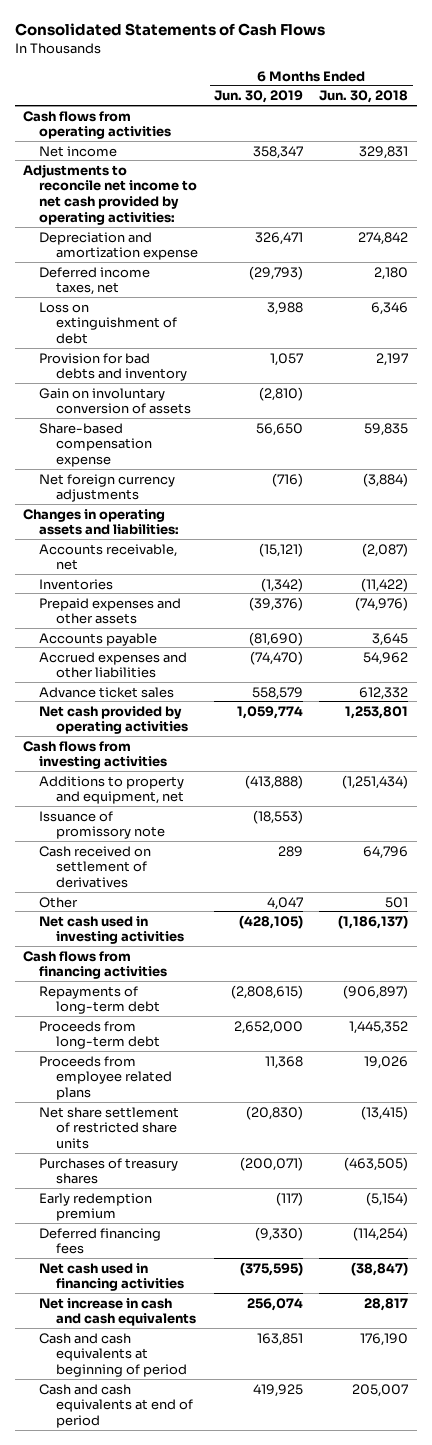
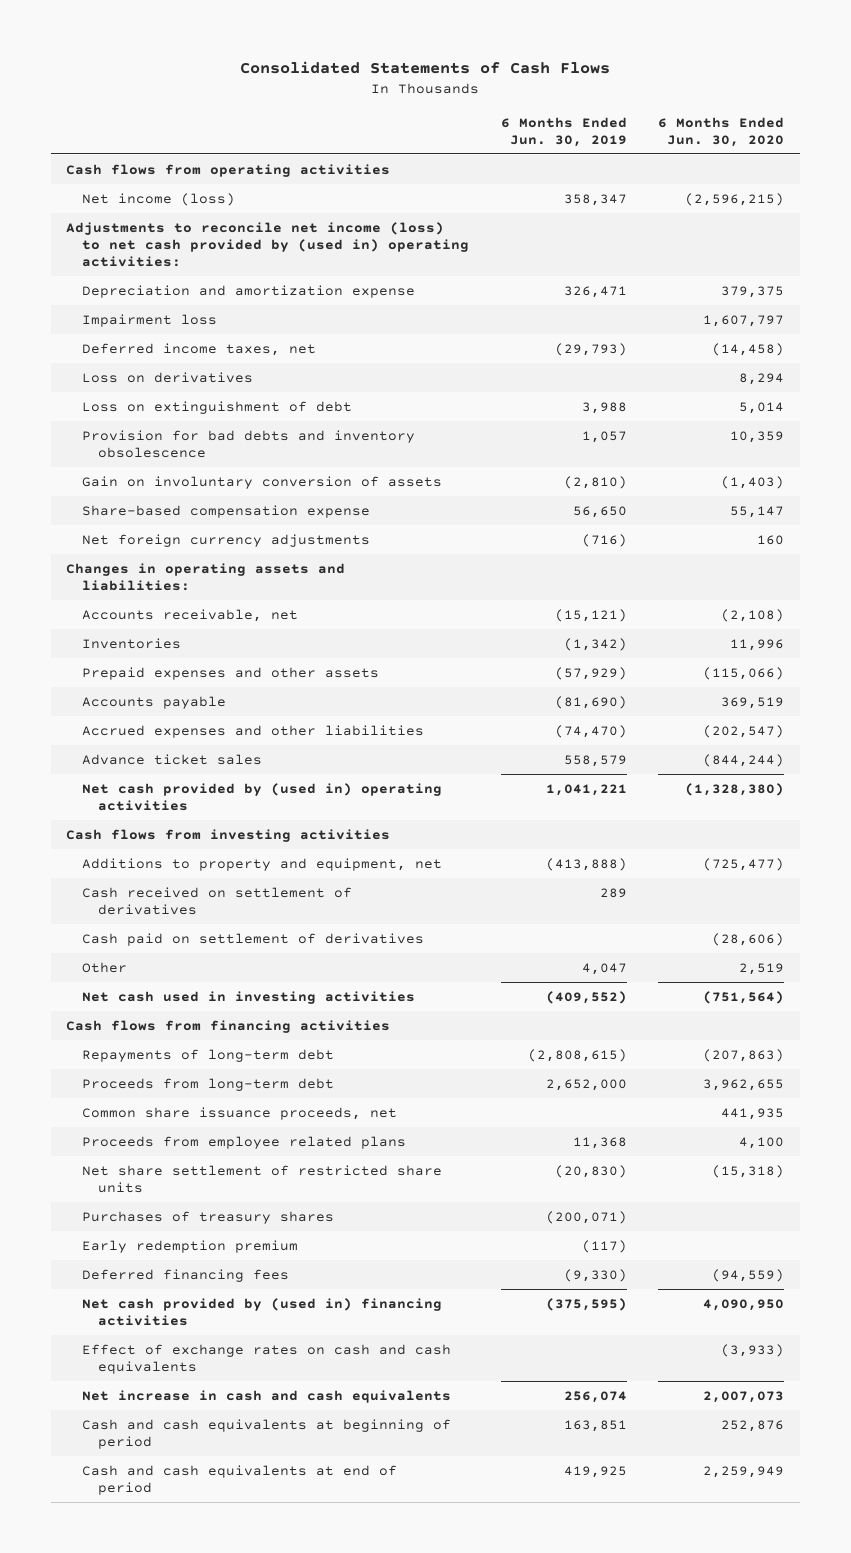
[319,90,409,104] Jun. 30, 2018 -> none
none -> [658,116,785,147] 6 Months Ended Jun. 30, 2020
[39,145,118,157] Net income -> [82,192,236,206] Net income (loss)
[23,163,198,225] Adjustments to reconcile net income to net cash provided by operating activities: -> [66,221,470,267] Adjustments to reconcile net income (loss) to net cash provided by (used in) operating activities:
none -> [82,313,218,327] Impairment loss
none -> [82,371,254,383] Loss on derivatives
[39,352,187,382] Provision for bad debts and inventory -> [82,429,416,458] Provision for bad debts and inventory obsolescence
[248,596,303,611] (39,376) -> [554,666,627,680] (57,929)
[39,705,188,735] Net cash provided by operating activities -> [82,782,443,811] Net cash provided by (used in) operating activities
[236,705,303,719] 1,059,774 -> [545,783,627,796] 1,041,221
[39,810,165,840] Issuance of promissory note -> none
none -> [82,932,425,946] Cash paid on settlement of derivatives
[238,914,303,929] (428,105) -> [545,990,627,1004] (409,552)
none -> [82,1106,398,1120] Common share issuance proceeds, net
[39,1262,184,1292] Net cash used in financing activities -> [82,1297,443,1326] Net cash provided by (used in) financing activities
none -> [82,1343,452,1374] Effect of exchange rates on cash and cash equivalents

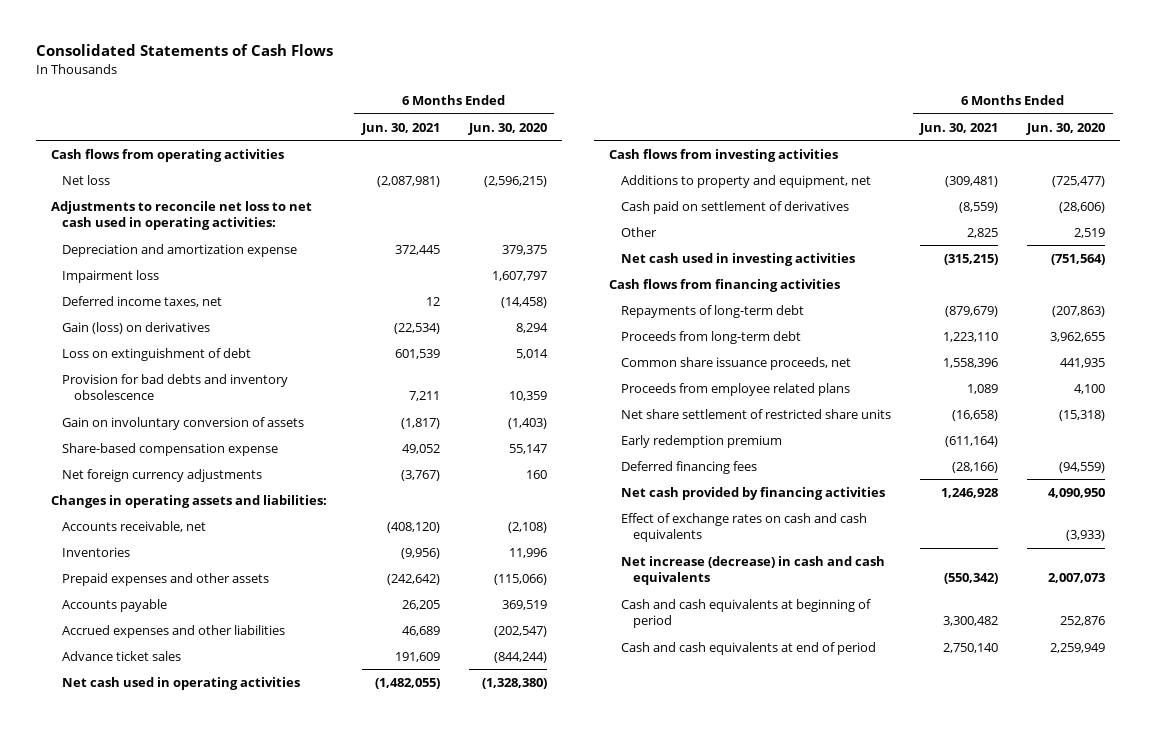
[500,116,627,147] 6 Months Ended Jun. 30, 2019 -> none
none -> [360,122,440,135] Jun. 30, 2021
[82,192,236,206] Net income (loss) -> [62,174,111,185] Net loss
[66,221,470,267] Adjustments to reconcile net income (loss) to net cash provided by (used in) operating activities: -> [50,200,312,231] Adjustments to reconcile net loss to net cash used in operating activities:
[82,371,254,383] Loss on derivatives -> [62,321,211,334] Gain (loss) on derivatives
[82,782,443,811] Net cash provided by (used in) operating activities -> [62,676,301,690] Net cash used in operating activities
[82,886,353,915] Cash received on settlement of derivatives -> none
[82,1210,335,1224] Purchases of treasury shares -> none
[82,1297,443,1326] Net cash provided by (used in) financing activities -> [620,486,885,500] Net cash provided by financing activities
[82,1389,452,1403] Net increase in cash and cash equivalents -> [620,555,885,586] Net increase (decrease) in cash and cash equivalents

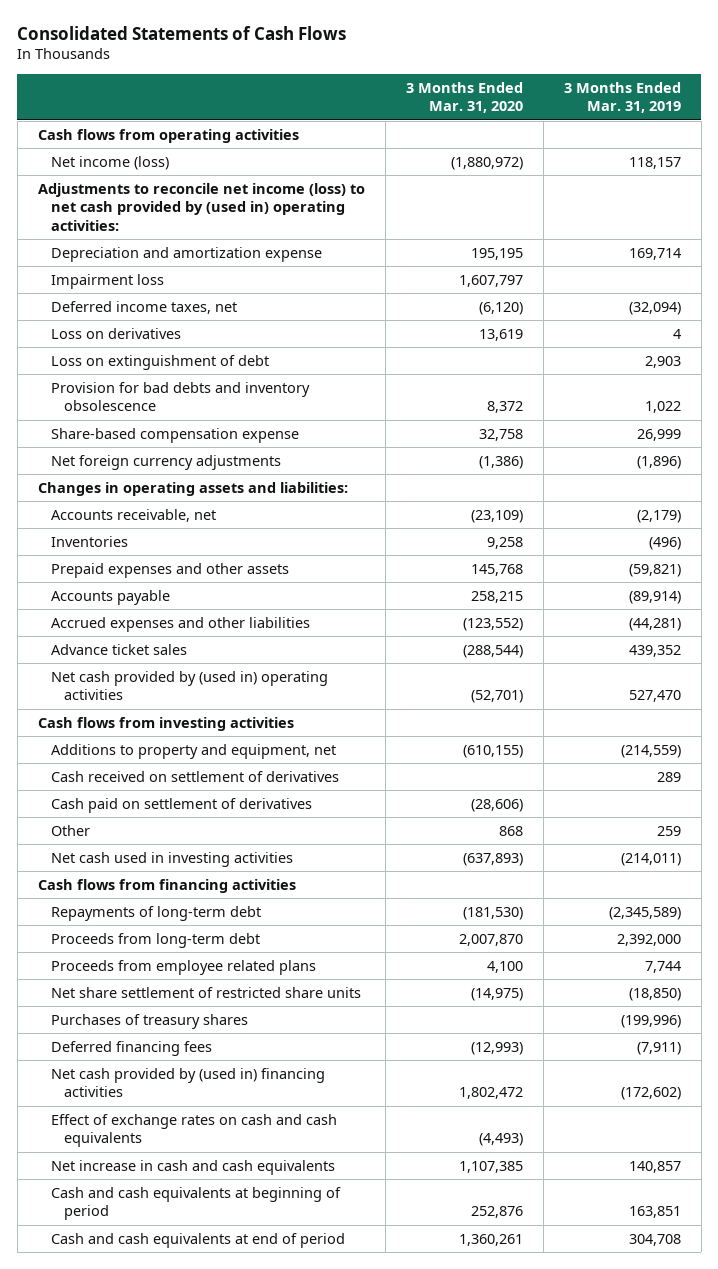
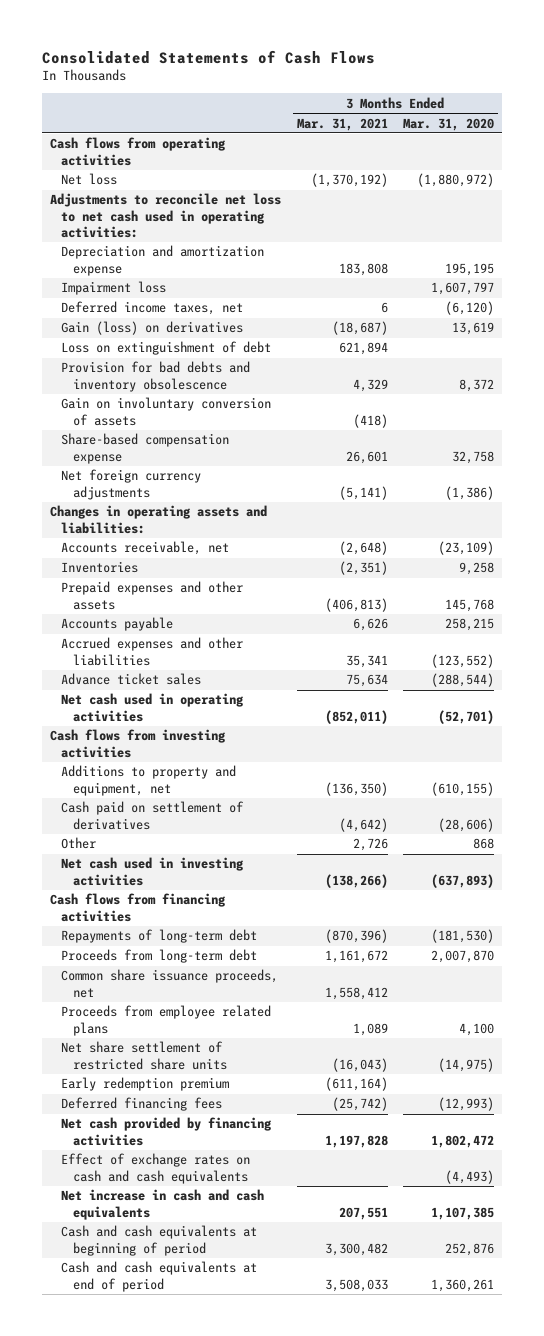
[563,81,681,114] 3 Months Ended Mar. 31, 2019 -> none
none -> [296,117,388,131] Mar. 31, 2021
[50,155,169,170] Net income (loss) -> [61,173,118,186] Net loss
[37,182,365,231] Adjustments to reconcile net income (loss) to net cash provided by (used in) operating activities: -> [50,193,282,238] Adjustments to reconcile net loss to net cash used in operating activities:
[50,327,181,339] Loss on derivatives -> [61,321,244,336] Gain (loss) on derivatives
none -> [61,397,272,426] Gain on involuntary conversion of assets
[50,670,328,701] Net cash provided by (used in) operating activities -> [61,693,245,722] Net cash used in operating activities
[50,770,339,782] Cash received on settlement of derivatives -> none
none -> [61,969,279,998] Common share issuance proceeds, net
[50,1013,248,1029] Purchases of treasury shares -> none
none -> [61,1077,230,1092] Early redemption premium
[50,1067,325,1098] Net cash provided by (used in) financing activities -> [61,1117,273,1146] Net cash provided by financing activities

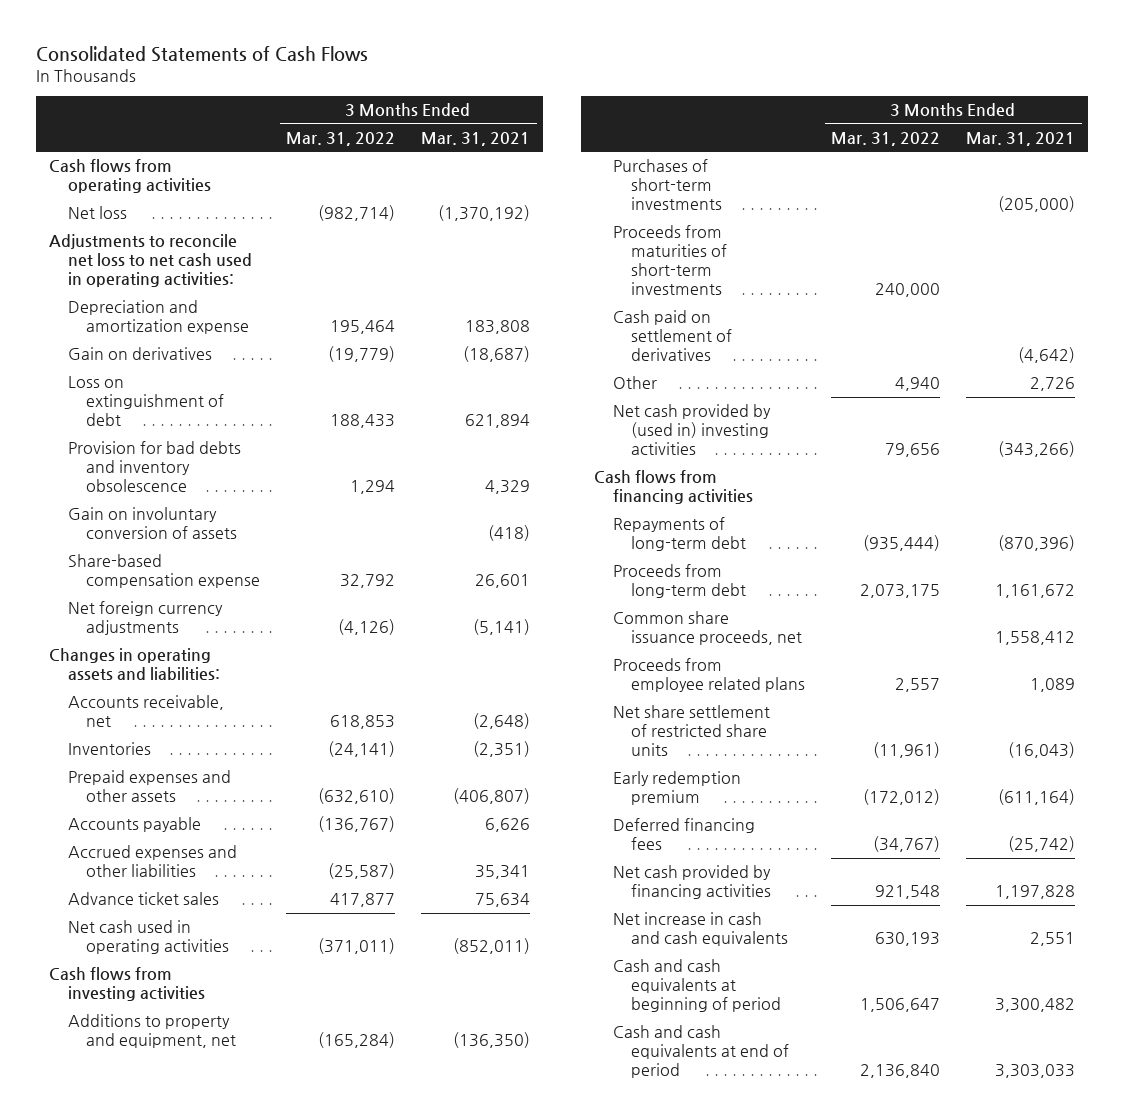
[403,117,495,131] Mar. 31, 2020 -> none
none -> [286,131,396,146] Mar. 31, 2022
[61,281,167,296] Impairment loss -> none
[61,301,244,316] Deferred income taxes, net -> none
[61,321,244,336] Gain (loss) on derivatives -> [67,347,212,361] Gain on derivatives
[324,597,388,612] (406,813) -> [453,788,531,805] (406,807)
none -> [612,159,723,211] Purchases of short-term investments
none -> [612,225,728,296] Proceeds from maturities of short-term investments
[61,857,245,886] Net cash used in investing activities -> [612,404,771,456] Net cash provided by (used in) investing activities
[324,873,388,888] (138,266) -> [998,441,1076,458] (343,266)
[61,1153,251,1184] Effect of exchange rates on cash and cash equivalents -> none
[338,1206,388,1220] 207,551 -> [1030,932,1076,947] 2,551
[324,1278,388,1292] 3,508,033 -> [995,1064,1076,1079] 3,303,033

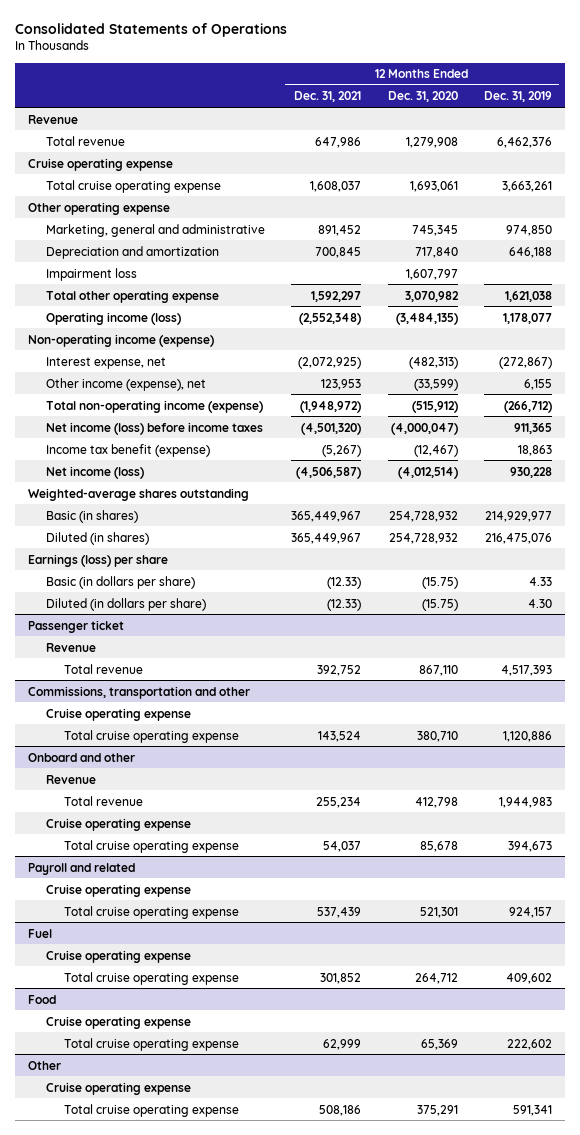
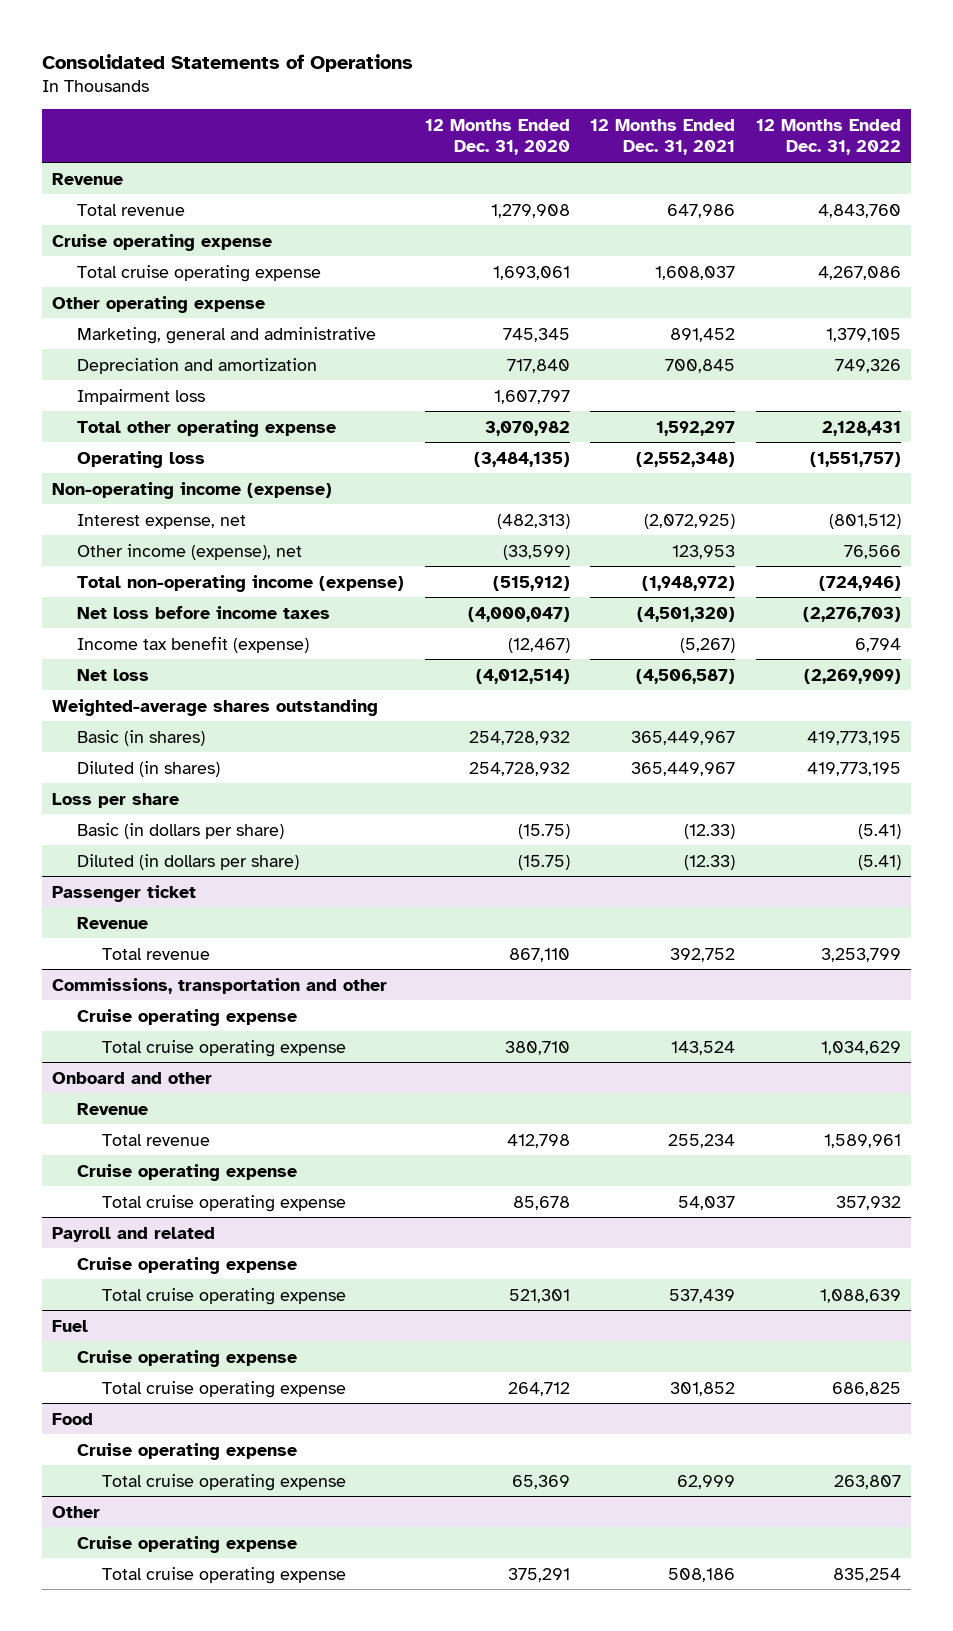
[484,91,553,103] Dec. 31, 2019 -> none
none -> [755,118,901,156] 12 Months Ended Dec. 31, 2022
[46,311,182,325] Operating income (loss) -> [77,450,206,468] Operating loss
[46,421,264,435] Net income (loss) before income taxes -> [77,605,331,619] Net loss before income taxes
[46,465,145,479] Net income (loss) -> [77,668,150,681] Net loss
[28,553,169,567] Earnings (loss) per share -> [52,792,180,808] Loss per share

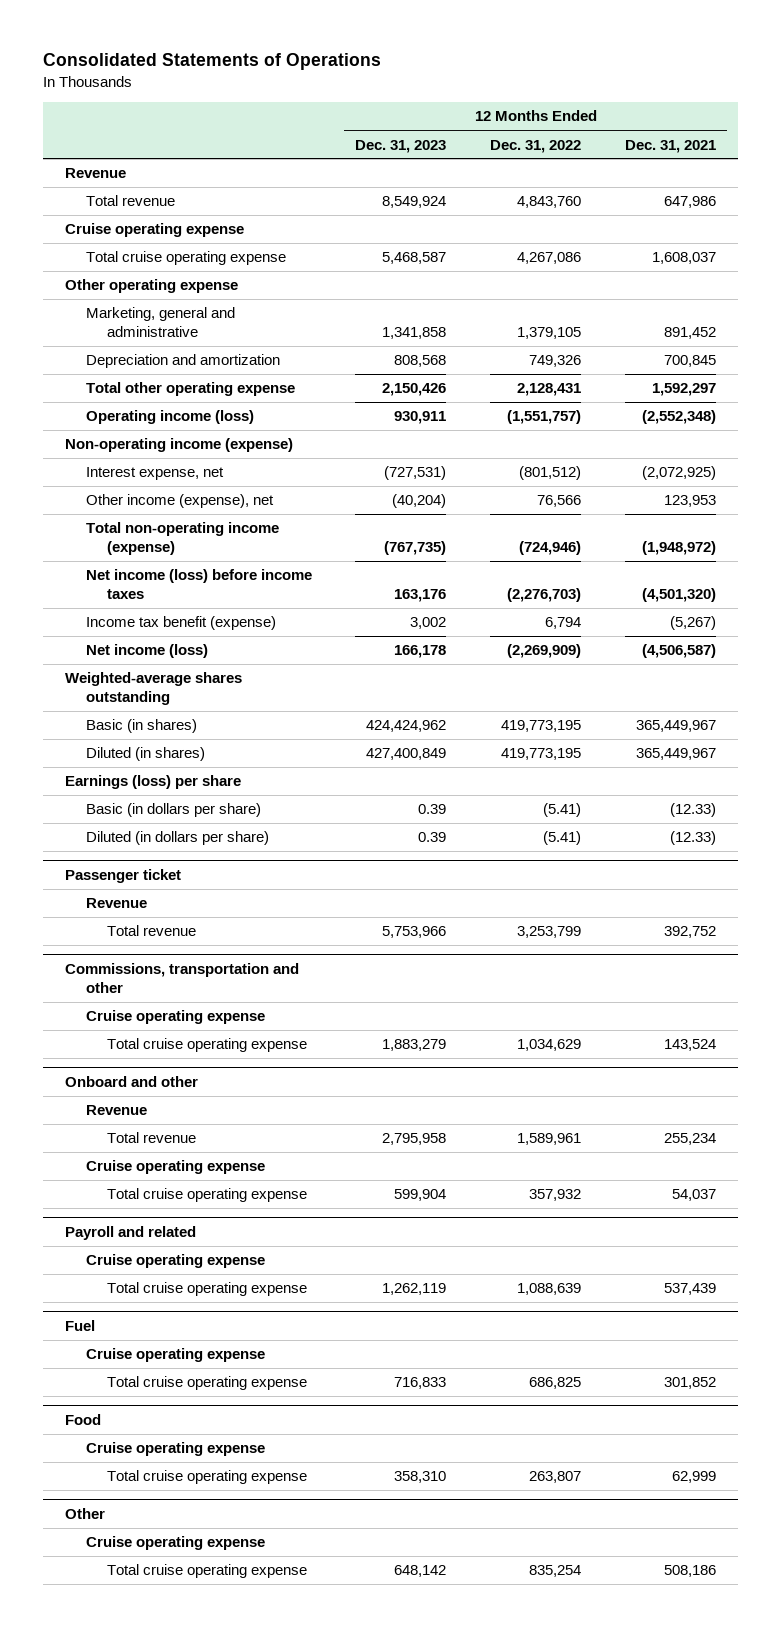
[424,118,570,156] 12 Months Ended Dec. 31, 2020 -> none
none -> [355,139,447,153] Dec. 31, 2023
[77,388,206,405] Impairment loss -> none
[77,450,206,468] Operating loss -> [85,410,254,425] Operating income (loss)
[77,605,331,619] Net loss before income taxes -> [85,569,312,600] Net income (loss) before income taxes
[77,668,150,681] Net loss -> [85,644,208,659] Net income (loss)
[52,792,180,808] Loss per share -> [64,775,241,790] Earnings (loss) per share

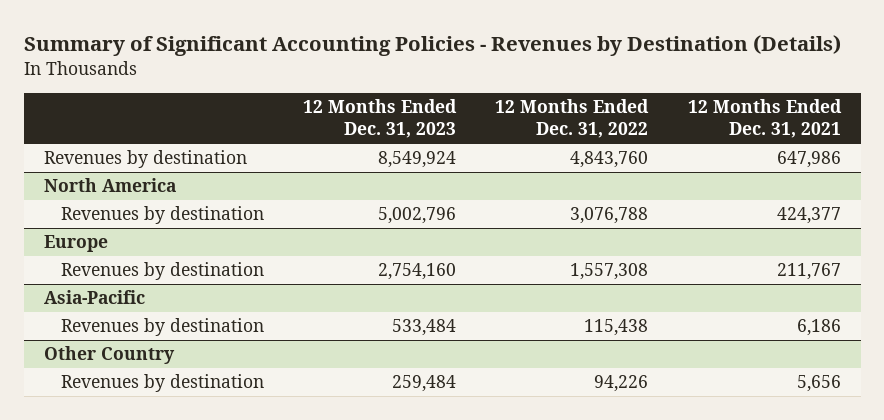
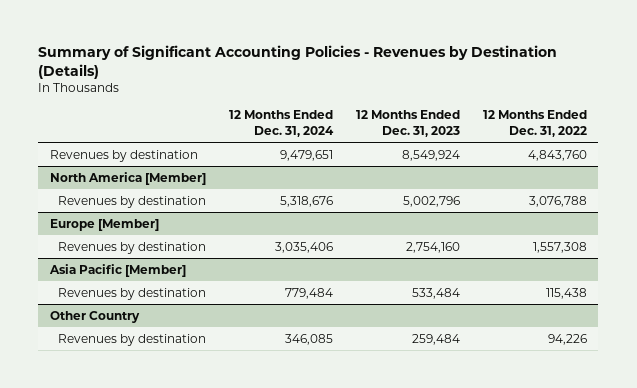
[687,99,842,139] 12 Months Ended Dec. 31, 2021 -> none
none -> [229,110,335,137] 12 Months Ended Dec. 31, 2024
[43,178,176,193] North America -> [49,171,206,185] North America [Member]
[43,235,108,253] Europe -> [49,218,159,231] Europe [Member]
[43,290,145,305] Asia-Pacific -> [48,263,186,277] Asia Pacific [Member]

